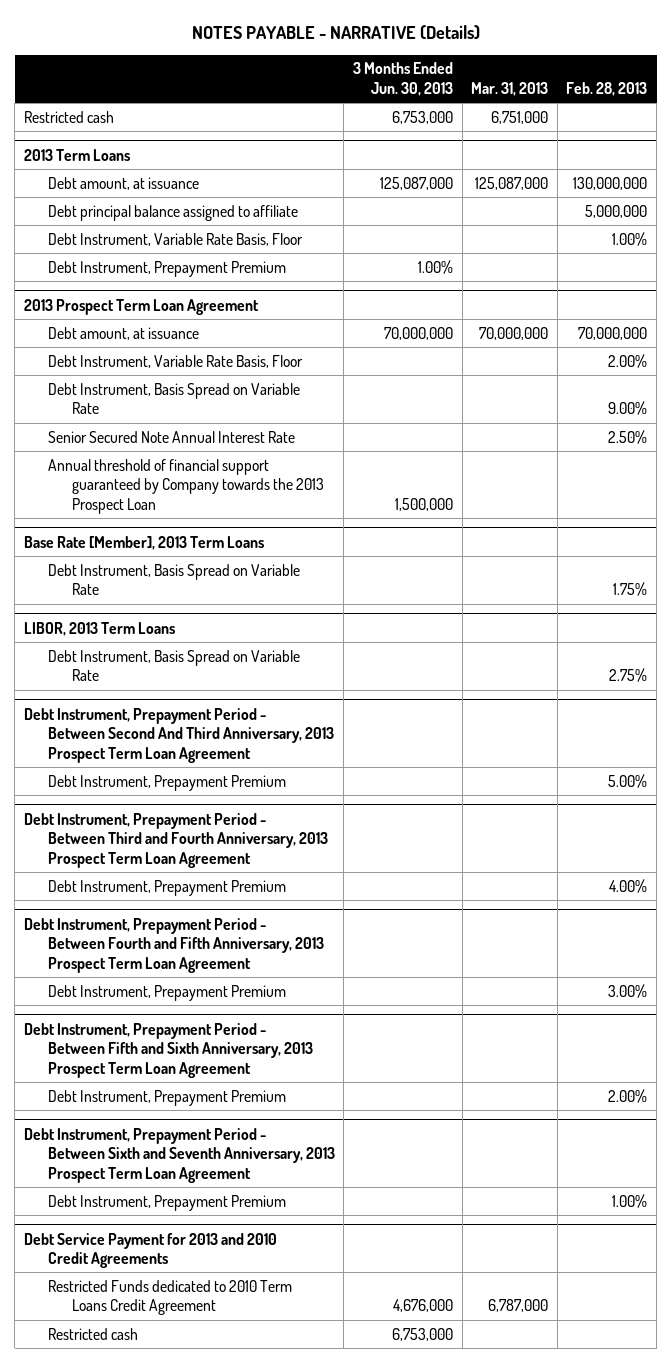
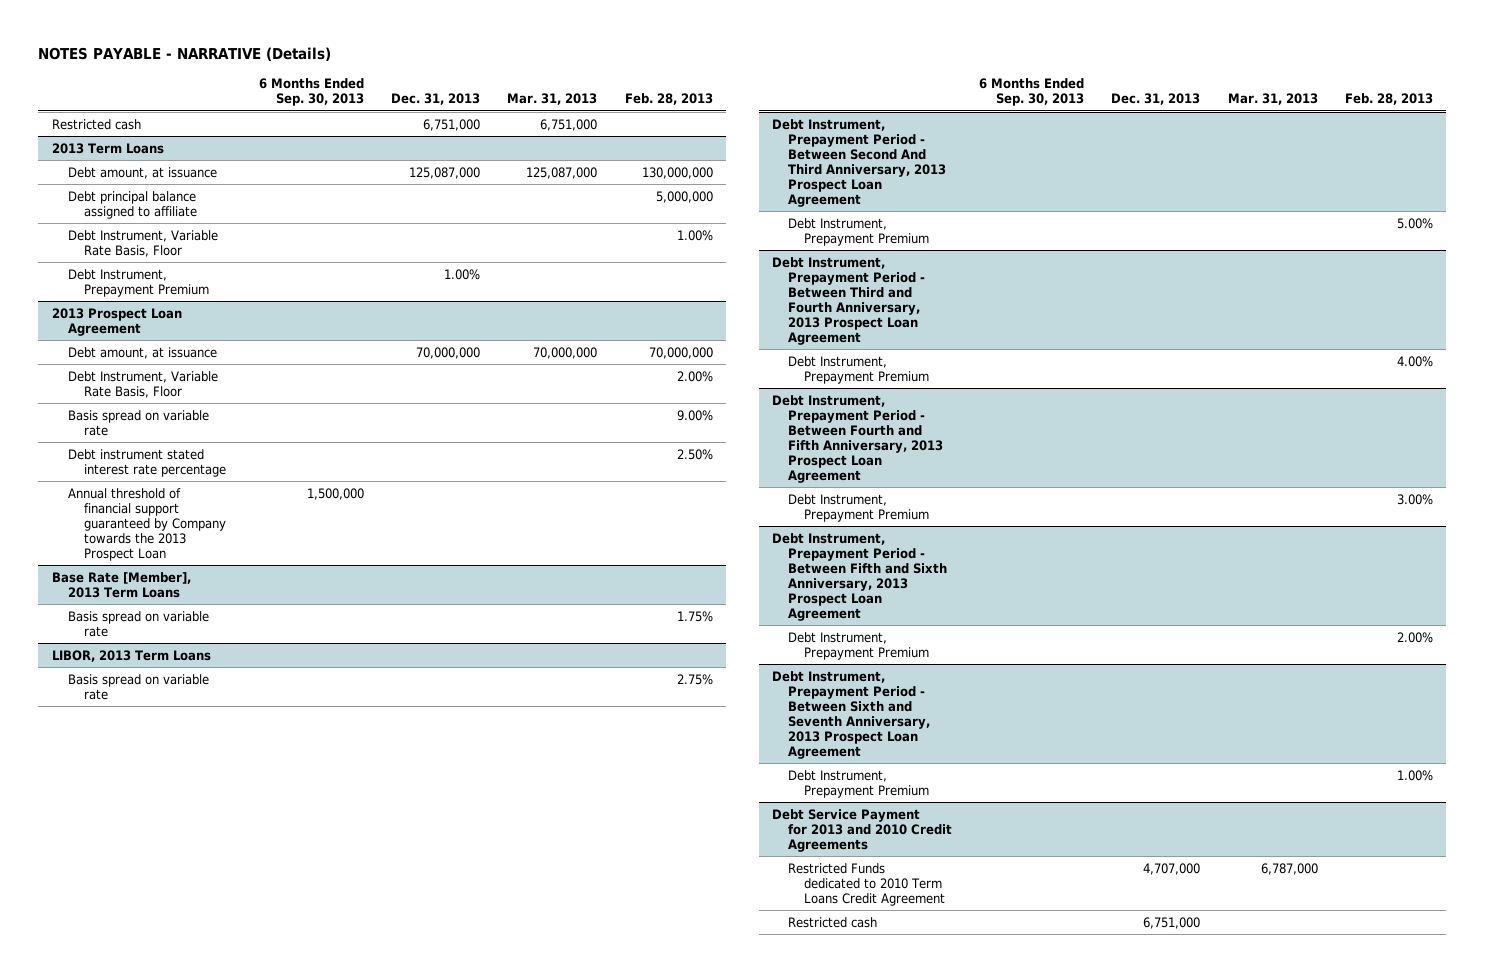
[353,62,454,96] 3 Months Ended Jun. 30, 2013 -> none
none -> [259,78,365,107] 6 Months Ended Sep. 30, 2013
none -> [391,93,481,106] Dec. 31, 2013
[23,298,259,315] 2013 Prospect Term Loan Agreement -> [52,307,183,336] 2013 Prospect Loan Agreement
[47,382,300,415] Debt Instrument, Basis Spread on Variable Rate -> [67,409,209,436] Basis spread on variable rate
[47,430,295,443] Senior Secured Note Annual Interest Rate -> [67,448,226,477] Debt instrument stated interest rate percentage
[47,563,300,596] Debt Instrument, Basis Spread on Variable Rate -> [67,610,209,637] Basis spread on variable rate
[47,649,300,682] Debt Instrument, Basis Spread on Variable Rate -> [67,673,209,700] Basis spread on variable rate
[23,707,334,763] Debt Instrument, Prepayment Period - Between Second And Third Anniversary, 2013 Prospect Term Loan Agreement -> [772,118,946,207] Debt Instrument, Prepayment Period - Between Second And Third Anniversary, 2013 Prospect Loan Agreement
[23,812,328,868] Debt Instrument, Prepayment Period - Between Third and Fourth Anniversary, 2013 Prospect Term Loan Agreement -> [772,256,925,345] Debt Instrument, Prepayment Period - Between Third and Fourth Anniversary, 2013 Prospect Loan Agreement
[23,917,324,973] Debt Instrument, Prepayment Period - Between Fourth and Fifth Anniversary, 2013 Prospect Term Loan Agreement -> [772,394,943,483] Debt Instrument, Prepayment Period - Between Fourth and Fifth Anniversary, 2013 Prospect Loan Agreement
[23,1022,313,1078] Debt Instrument, Prepayment Period - Between Fifth and Sixth Anniversary, 2013 Prospect Term Loan Agreement -> [772,532,947,621] Debt Instrument, Prepayment Period - Between Fifth and Sixth Anniversary, 2013 Prospect Loan Agreement
[23,1127,335,1183] Debt Instrument, Prepayment Period - Between Sixth and Seventh Anniversary, 2013 Prospect Term Loan Agreement -> [772,670,930,759] Debt Instrument, Prepayment Period - Between Sixth and Seventh Anniversary, 2013 Prospect Loan Agreement

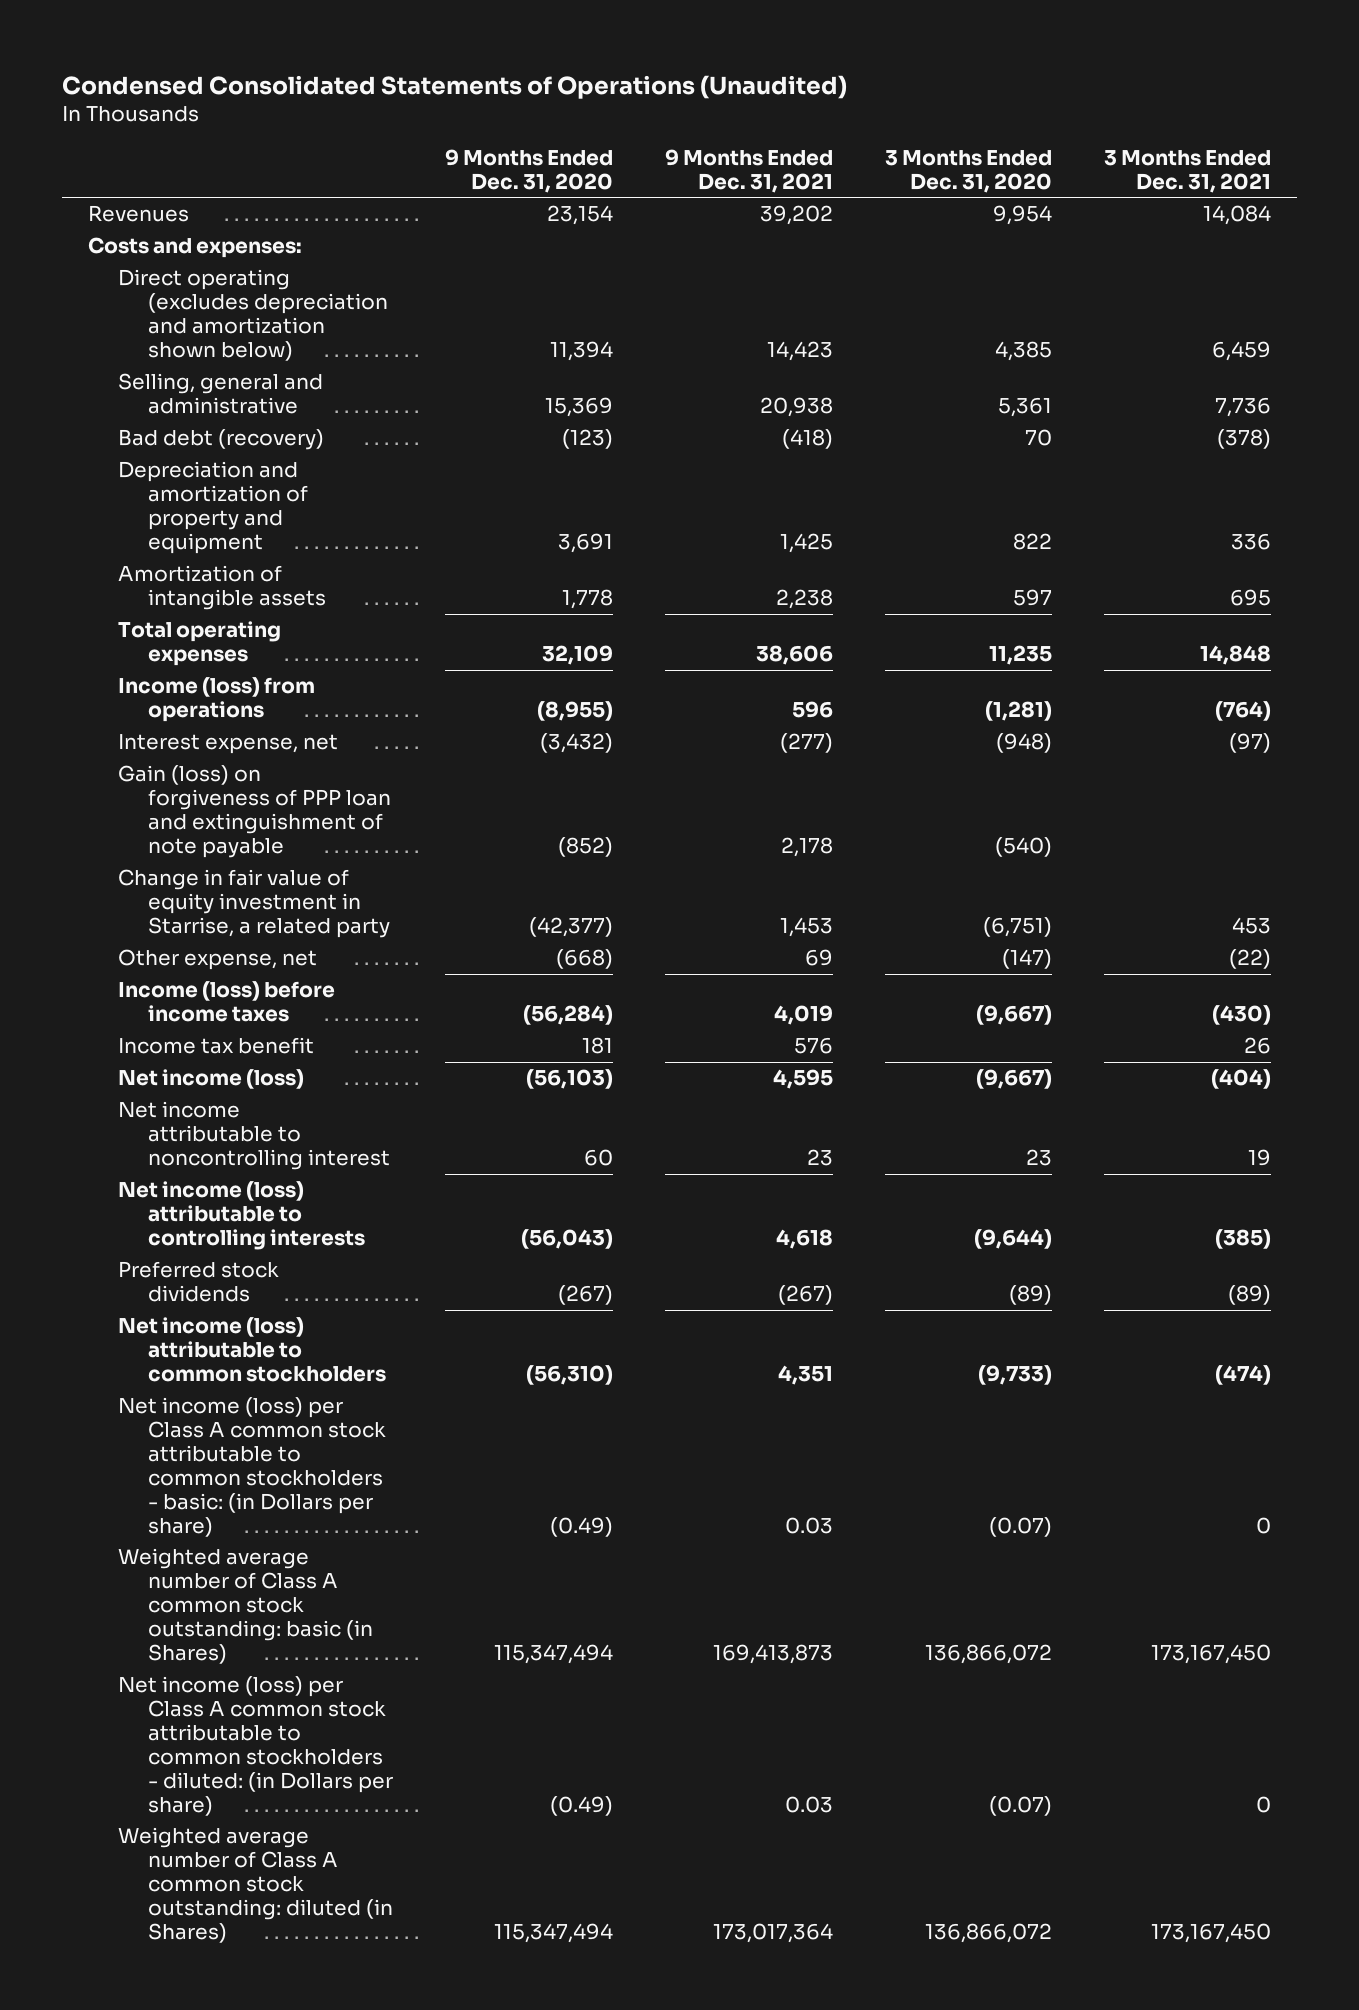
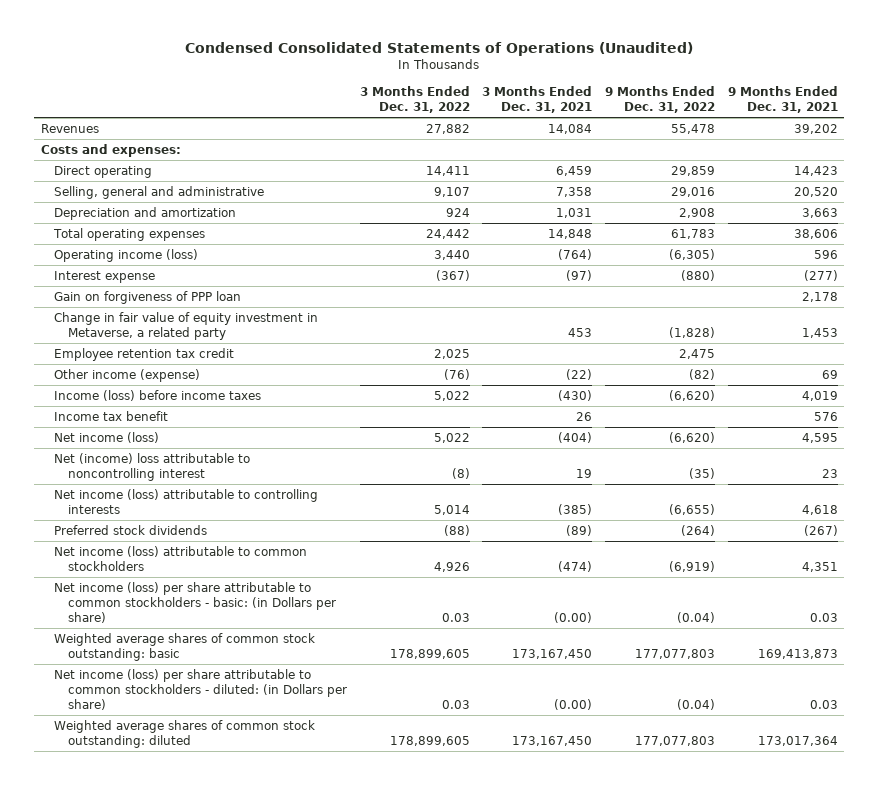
[445,148,614,193] 9 Months Ended Dec. 31, 2020 -> none
[885,149,1053,193] 3 Months Ended Dec. 31, 2020 -> none
none -> [359,85,470,114] 3 Months Ended Dec. 31, 2022
none -> [605,85,716,114] 9 Months Ended Dec. 31, 2022
[118,429,325,451] Bad debt (recovery) -> none
[118,565,327,611] Amortization of intangible assets -> none
[118,269,389,362] Direct operating (excludes depreciation and amortization shown below) -> [54,165,153,178] Direct operating
[760,397,834,418] 20,938 -> [793,186,838,197] 20,520
[1215,397,1272,418] 7,736 -> [556,186,593,197] 7,358
[118,461,309,555] Depreciation and amortization of property and equipment -> [54,206,237,220] Depreciation and amortization
[780,533,834,554] 1,425 -> [801,207,838,218] 3,663
[1231,533,1272,551] 336 -> [556,207,593,218] 1,031
[118,677,316,723] Income (loss) from operations -> [54,248,199,262] Operating income (loss)
[118,734,339,755] Interest expense, net -> [54,270,156,283] Interest expense
[118,765,392,859] Gain (loss) on forgiveness of PPP loan and extinguishment of note payable -> [54,290,242,304] Gain on forgiveness of PPP loan
[118,869,391,939] Change in fair value of equity investment in Starrise, a related party -> [54,311,319,341] Change in fair value of equity investment in Metaverse, a related party
none -> [54,347,235,361] Employee retention tax credit
[118,949,318,971] Other expense, net -> [54,368,201,382] Other income (expense)
[118,1101,391,1171] Net income attributable to noncontrolling interest -> [54,452,251,482] Net (income) loss attributable to noncontrolling interest
[118,1397,387,1537] Net income (loss) per Class A common stock attributable to common stockholders - basic: (in Dollars per share) -> [54,581,337,624] Net income (loss) per share attributable to common stockholders - basic: (in Dollars per share)
[1256,1516,1272,1534] 0 -> [554,612,593,624] (0.00)
[118,1548,374,1665] Weighted average number of Class A common stock outstanding: basic (in Shares) -> [54,632,316,662] Weighted average shares of common stock outstanding: basic
[118,1676,394,1816] Net income (loss) per Class A common stock attributable to common stockholders - diluted: (in Dollars per share) -> [54,668,348,711] Net income (loss) per share attributable to common stockholders - diluted: (in Dollars per share)
[1256,1795,1272,1813] 0 -> [554,699,593,711] (0.00)
[118,1827,394,1944] Weighted average number of Class A common stock outstanding: diluted (in Shares) -> [54,719,316,749] Weighted average shares of common stock outstanding: diluted

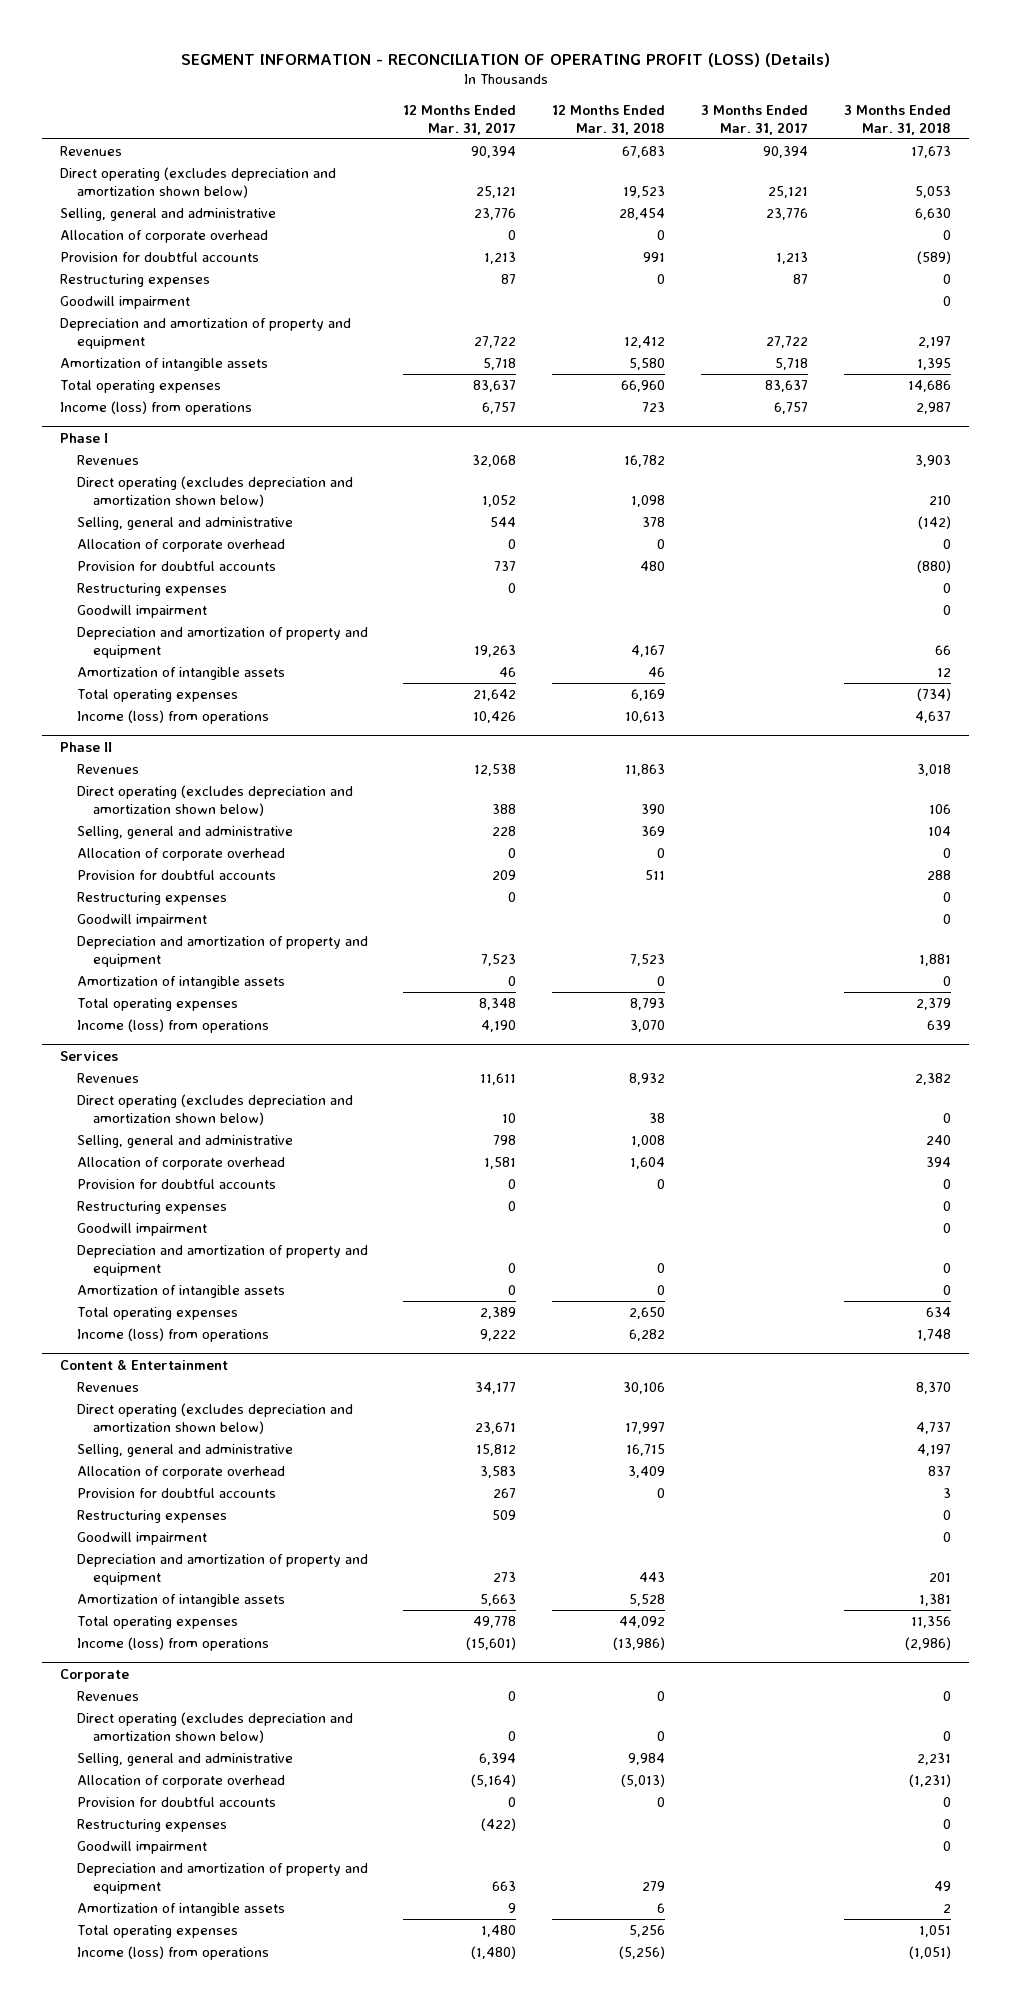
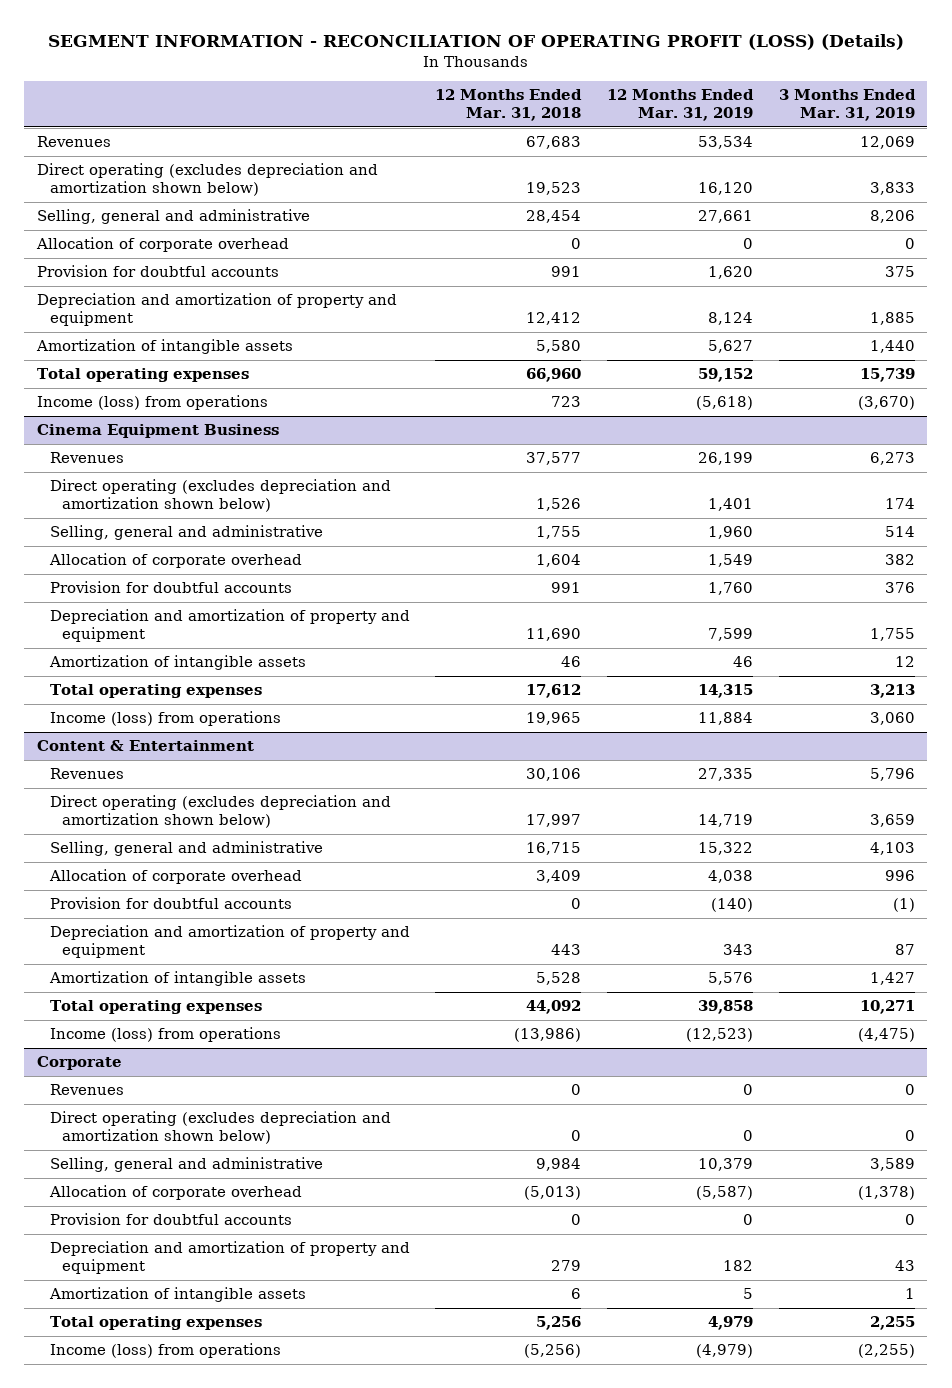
[403,104,517,135] 12 Months Ended Mar. 31, 2017 -> none
[701,104,809,135] 3 Months Ended Mar. 31, 2017 -> none
[843,104,951,135] 3 Months Ended Mar. 31, 2018 -> none
none -> [606,89,754,122] 12 Months Ended Mar. 31, 2019
none -> [778,89,916,122] 3 Months Ended Mar. 31, 2019
[60,274,211,288] Restructuring expenses -> none
[60,296,191,310] Goodwill impairment -> none
[60,433,109,444] Phase I -> none
[76,539,285,553] Allocation of corporate overhead -> none
[76,561,276,572] Provision for doubtful accounts -> none
[76,583,227,597] Restructuring expenses -> none
[76,605,207,619] Goodwill impairment -> none
[76,627,368,658] Depreciation and amortization of property and equipment -> none
[76,667,285,681] Amortization of intangible assets -> none
[76,689,238,703] Total operating expenses -> none
[76,710,269,725] Income (loss) from operations -> none
[60,742,113,753] Phase II -> none
[76,764,139,775] Revenues -> none
[76,785,353,816] Direct operating (excludes depreciation and amortization shown below) -> none
[76,826,293,840] Selling, general and administrative -> none
[76,848,285,862] Allocation of corporate overhead -> none
[76,870,276,881] Provision for doubtful accounts -> none
[76,892,227,906] Restructuring expenses -> none
[76,914,207,928] Goodwill impairment -> none
[76,936,368,967] Depreciation and amortization of property and equipment -> none
[76,976,285,990] Amortization of intangible assets -> none
[76,998,238,1012] Total operating expenses -> none
[76,1019,269,1034] Income (loss) from operations -> none
[60,1051,119,1062] Services -> none
[76,1073,139,1084] Revenues -> none
[76,1094,353,1125] Direct operating (excludes depreciation and amortization shown below) -> none
[76,1135,293,1149] Selling, general and administrative -> none
none -> [36,424,279,439] Cinema Equipment Business
[624,455,666,468] 16,782 -> [526,452,582,466] 37,577
[631,494,666,507] 1,098 -> [536,498,582,512] 1,526
[642,517,666,528] 378 -> [536,526,582,540] 1,755
[76,1201,227,1215] Restructuring expenses -> none
[76,1223,207,1237] Goodwill impairment -> none
[657,1179,666,1190] 0 -> [551,582,582,594] 991
[657,1262,666,1273] 0 -> [526,628,582,642] 11,690
[657,1285,666,1296] 0 -> [561,656,582,668] 46
[629,1307,666,1320] 2,650 -> [526,684,582,699] 17,612
[629,1329,666,1342] 6,282 -> [526,712,582,726] 19,965
[76,1510,227,1524] Restructuring expenses -> none
[76,1532,207,1546] Goodwill impairment -> none
[76,1819,227,1833] Restructuring expenses -> none
[76,1841,207,1855] Goodwill impairment -> none

